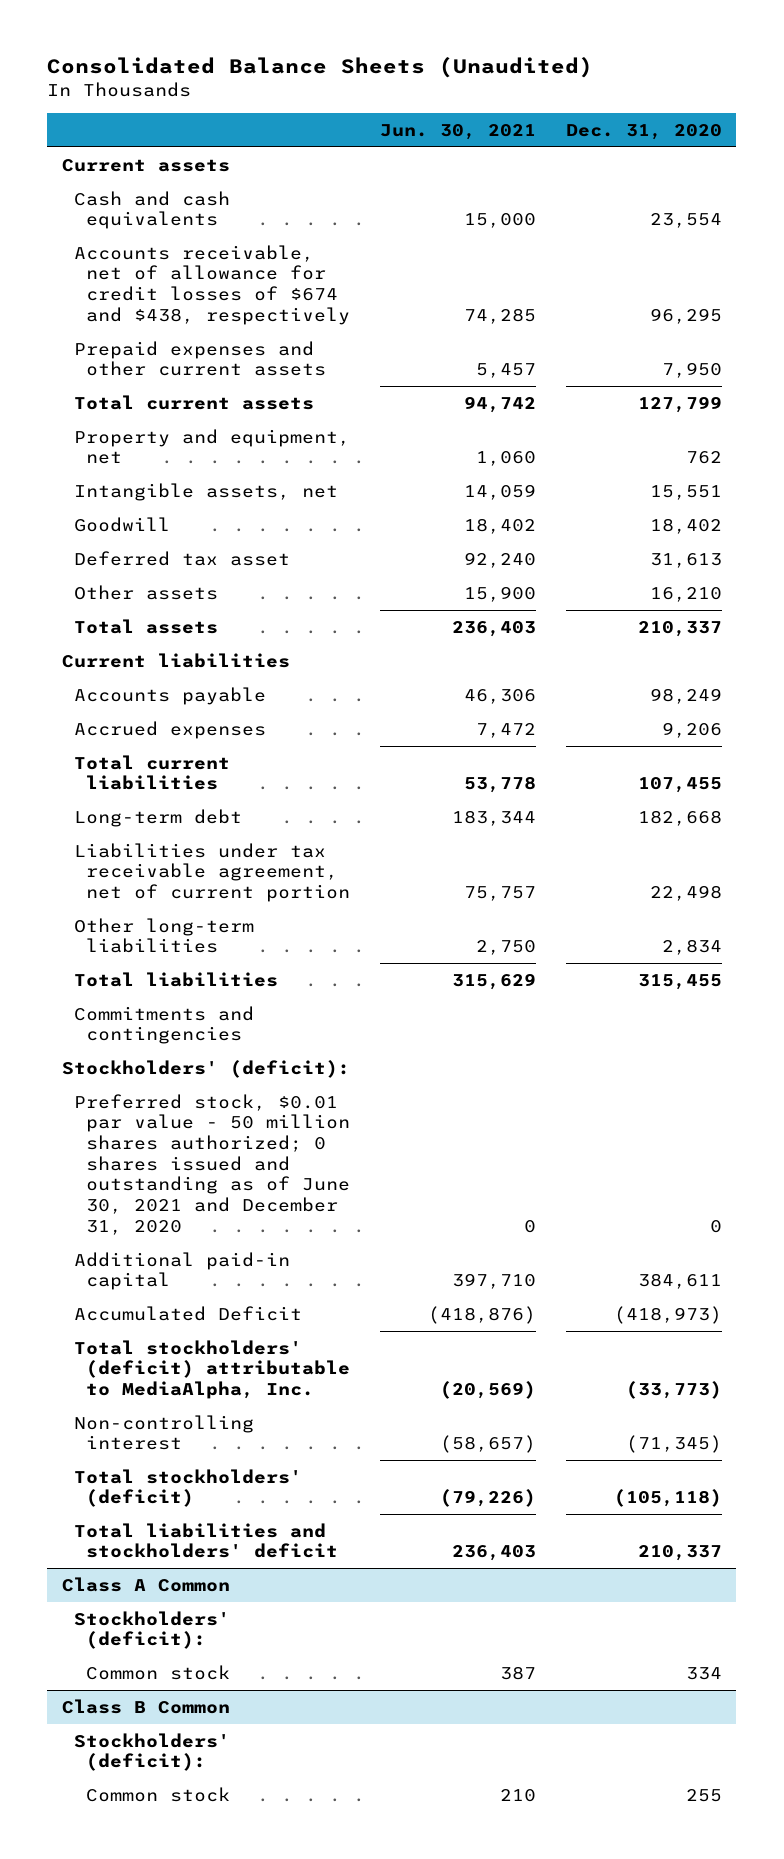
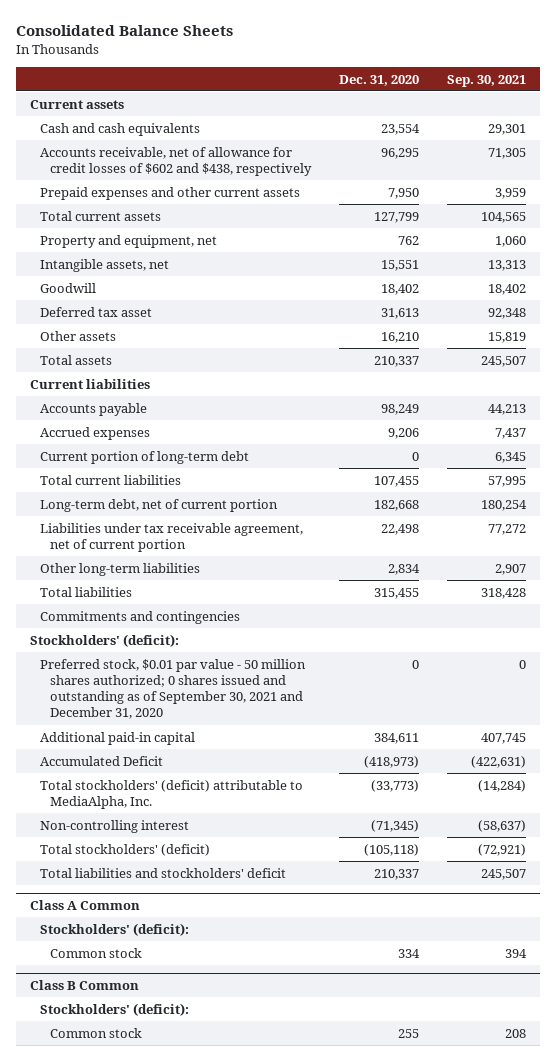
[47,57,594,79] Consolidated Balance Sheets (Unaudited) -> [16,25,234,37] Consolidated Balance Sheets
[379,123,536,140] Jun. 30, 2021 -> none
none -> [447,74,527,87] Sep. 30, 2021
[74,244,351,325] Accounts receivable, net of allowance for credit losses of $674 and $438, respectively -> [40,146,312,176] Accounts receivable, net of allowance for credit losses of $602 and $438, respectively
none -> [40,450,250,464] Current portion of long-term debt
[74,808,243,827] Long-term debt -> [40,498,279,512] Long-term debt, net of current portion
[74,1093,351,1235] Preferred stock, $0.01 par value - 50 million shares authorized; 0 shares issued and outstanding as of June 30, 2021 and December 31, 2020 -> [40,658,307,720] Preferred stock, $0.01 par value - 50 million shares authorized; 0 shares issued and outstanding as of September 30, 2021 and December 31, 2020

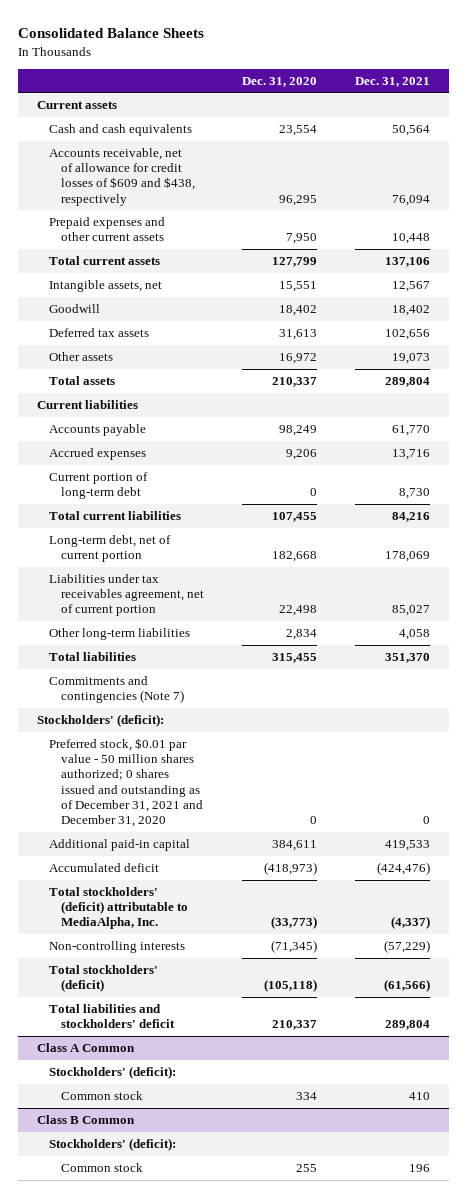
[447,74,527,87] Sep. 30, 2021 -> none
none -> [354,76,430,87] Dec. 31, 2021
[40,146,312,176] Accounts receivable, net of allowance for credit losses of $602 and $438, respectively -> [49,147,196,206] Accounts receivable, net of allowance for credit losses of $609 and $438, respectively
[40,234,218,248] Property and equipment, net -> none
[40,306,153,317] Deferred tax asset -> [49,327,150,337] Deferred tax assets
[381,331,420,343] 16,210 -> [279,352,318,364] 16,972
[40,522,304,552] Liabilities under tax receivable agreement, net of current portion -> [49,573,205,617] Liabilities under tax receivables agreement, net of current portion
[40,610,241,624] Commitments and contingencies -> [49,675,185,704] Commitments and contingencies (Note 7)
[40,658,307,720] Preferred stock, $0.01 par value - 50 million shares authorized; 0 shares issued and outstanding as of September 30, 2021 and December 31, 2020 -> [49,737,204,828] Preferred stock, $0.01 par value - 50 million shares authorized; 0 shares issued and outstanding as of December 31, 2021 and December 31, 2020
[40,755,164,766] Accumulated Deficit -> [49,862,160,872] Accumulated deficit
[40,819,190,833] Non-controlling interest -> [49,940,186,953] Non-controlling interests

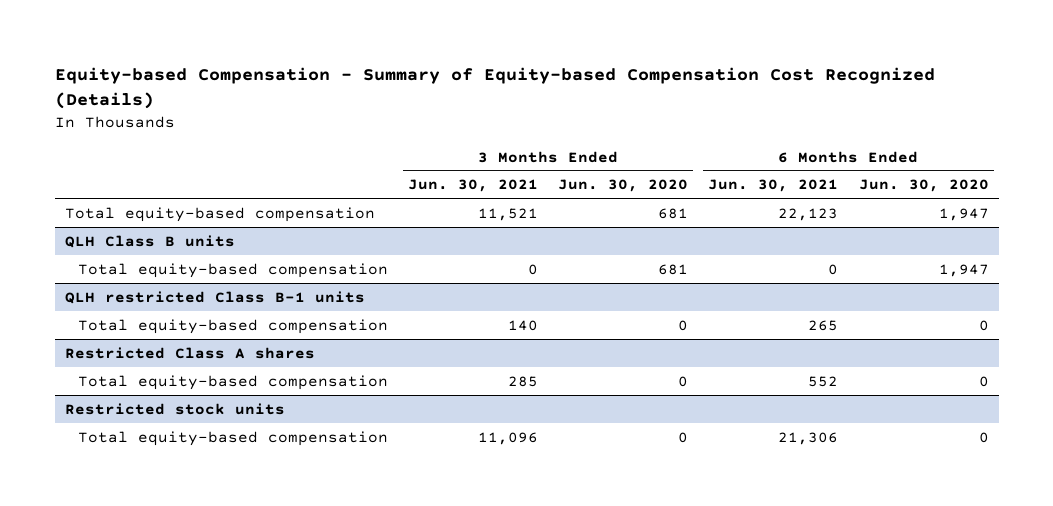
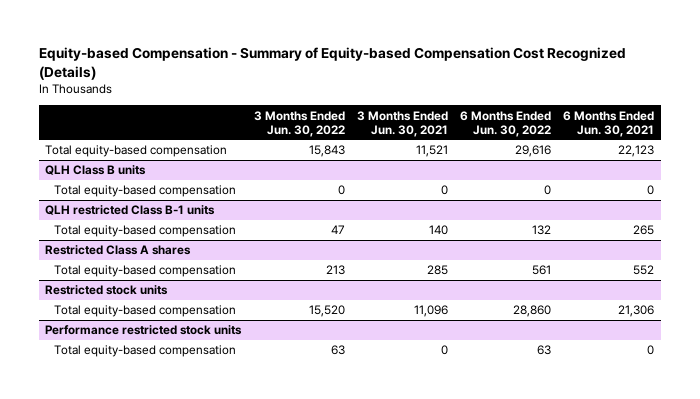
[558,179,689,193] Jun. 30, 2020 -> none
[858,179,989,193] Jun. 30, 2020 -> none
none -> [253,110,345,137] 3 Months Ended Jun. 30, 2022
none -> [460,110,552,137] 6 Months Ended Jun. 30, 2022
none -> [45,325,243,336] Performance restricted stock units
none -> [54,345,237,358] Total equity-based compensation

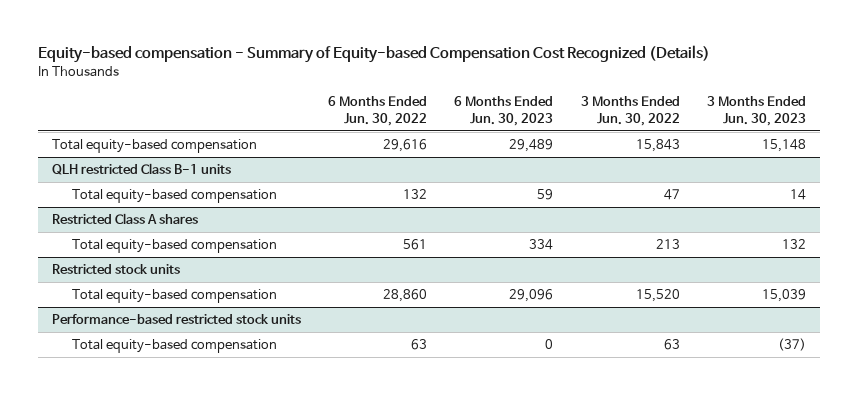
[39,46,627,80] Equity-based Compensation - Summary of Equity-based Compensation Cost Recognized (Details) -> [37,45,710,64] Equity-based compensation - Summary of Equity-based Compensation Cost Recognized (Details)
[356,110,448,137] 3 Months Ended Jun. 30, 2021 -> none
[563,110,655,137] 6 Months Ended Jun. 30, 2021 -> none
none -> [454,96,554,126] 6 Months Ended Jun. 30, 2023
none -> [707,96,807,126] 3 Months Ended Jun. 30, 2023
[45,165,147,176] QLH Class B units -> none
[54,185,237,198] Total equity-based compensation -> none
[45,325,243,336] Performance restricted stock units -> [51,314,301,325] Performance-based restricted stock units

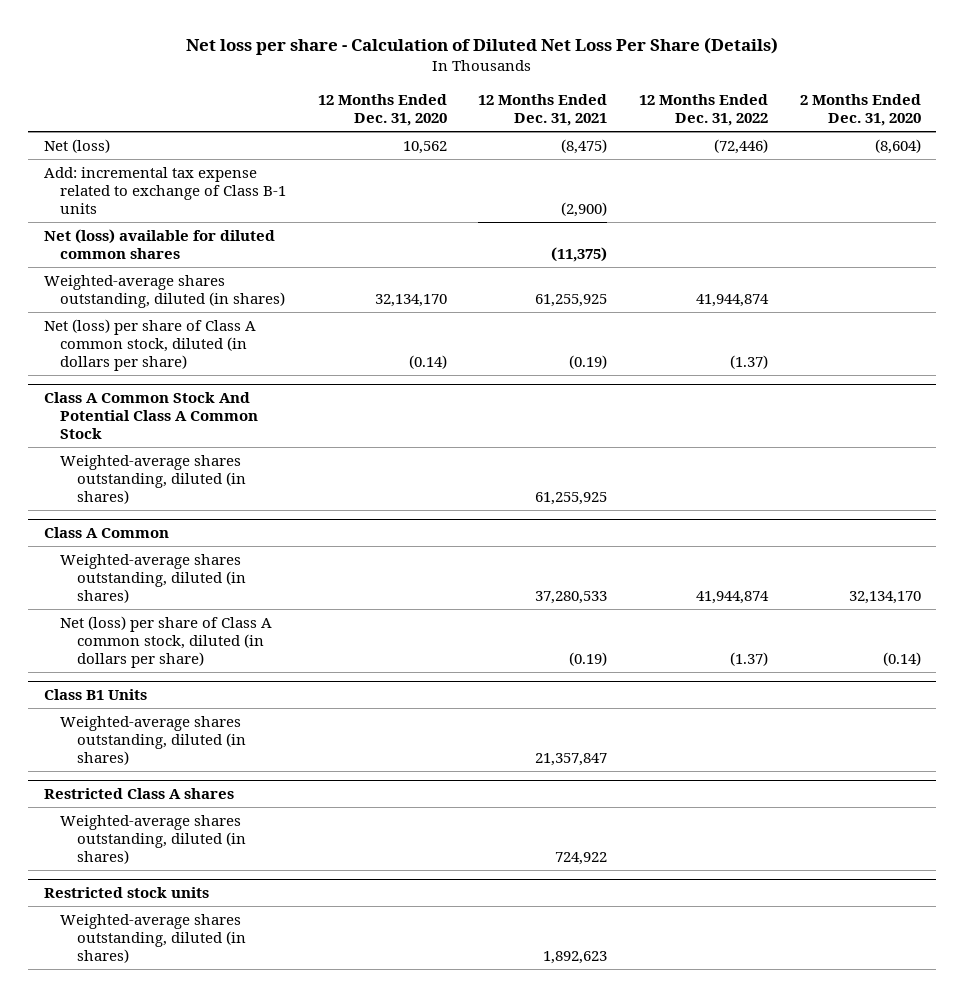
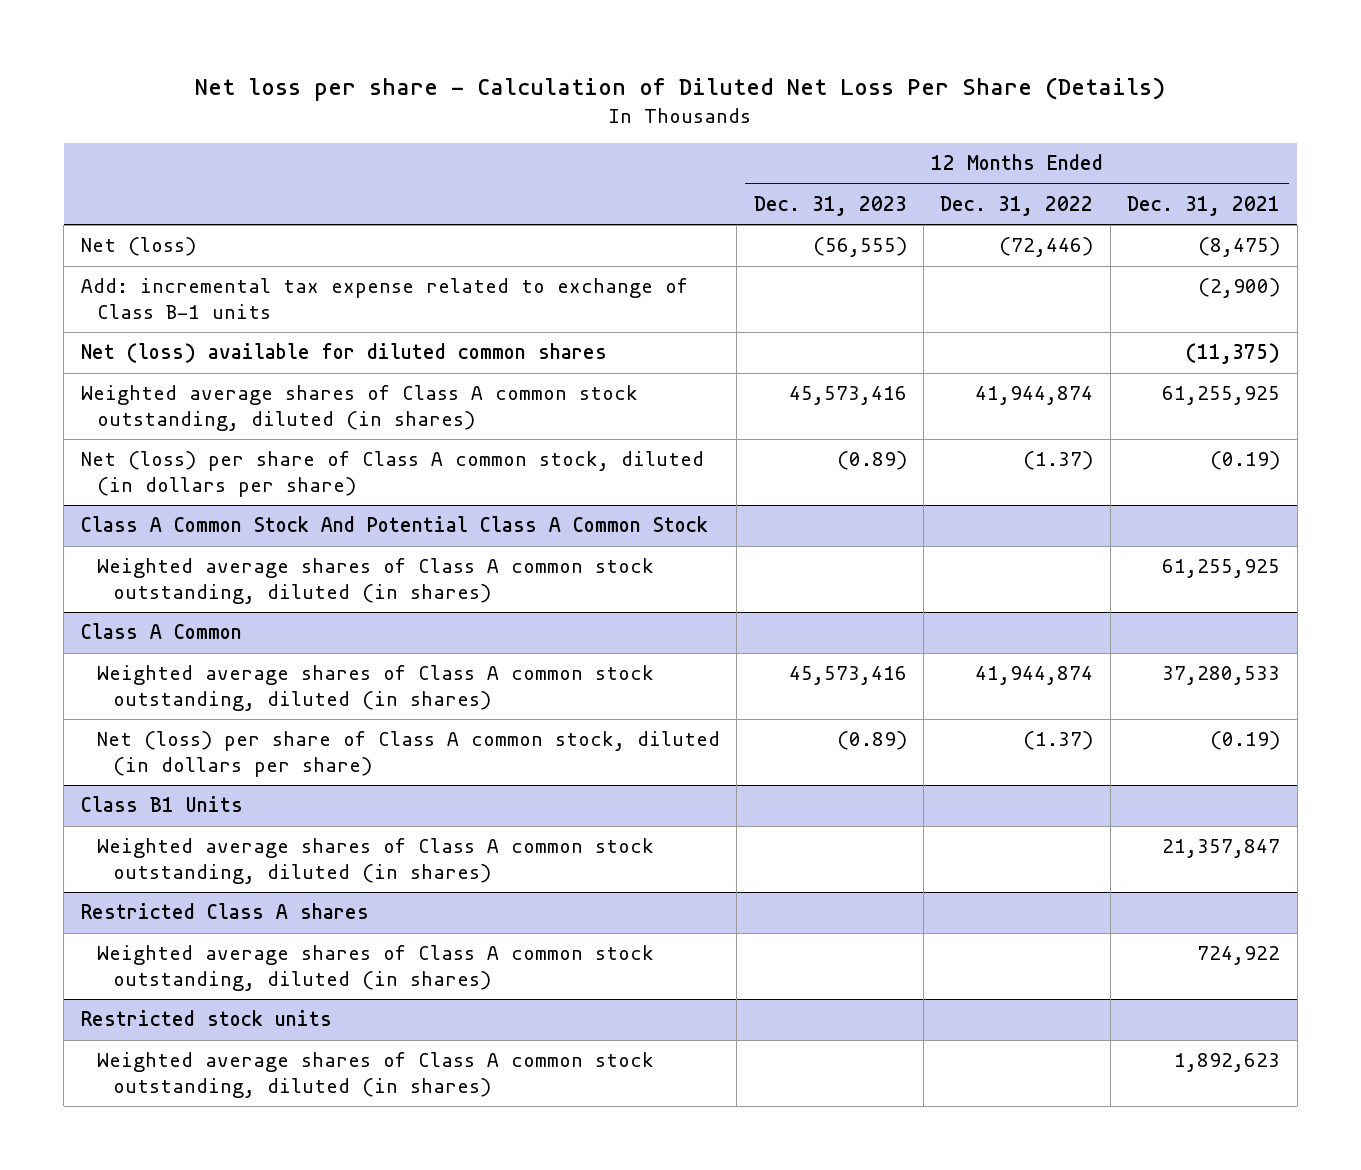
[317,94,447,127] 12 Months Ended Dec. 31, 2020 -> none
[799,94,921,127] 2 Months Ended Dec. 31, 2020 -> none
none -> [753,196,907,217] Dec. 31, 2023
[43,274,286,308] Weighted-average shares outstanding, diluted (in shares) -> [80,385,638,431] Weighted average shares of Class A common stock outstanding, diluted (in shares)
[60,454,246,505] Weighted-average shares outstanding, diluted (in shares) -> [96,558,654,604] Weighted average shares of Class A common stock outstanding, diluted (in shares)
[60,553,246,604] Weighted-average shares outstanding, diluted (in shares) -> [96,665,654,711] Weighted average shares of Class A common stock outstanding, diluted (in shares)
[60,715,246,766] Weighted-average shares outstanding, diluted (in shares) -> [96,838,654,884] Weighted average shares of Class A common stock outstanding, diluted (in shares)
[60,814,246,865] Weighted-average shares outstanding, diluted (in shares) -> [96,945,654,991] Weighted average shares of Class A common stock outstanding, diluted (in shares)
[60,913,246,964] Weighted-average shares outstanding, diluted (in shares) -> [96,1052,654,1098] Weighted average shares of Class A common stock outstanding, diluted (in shares)

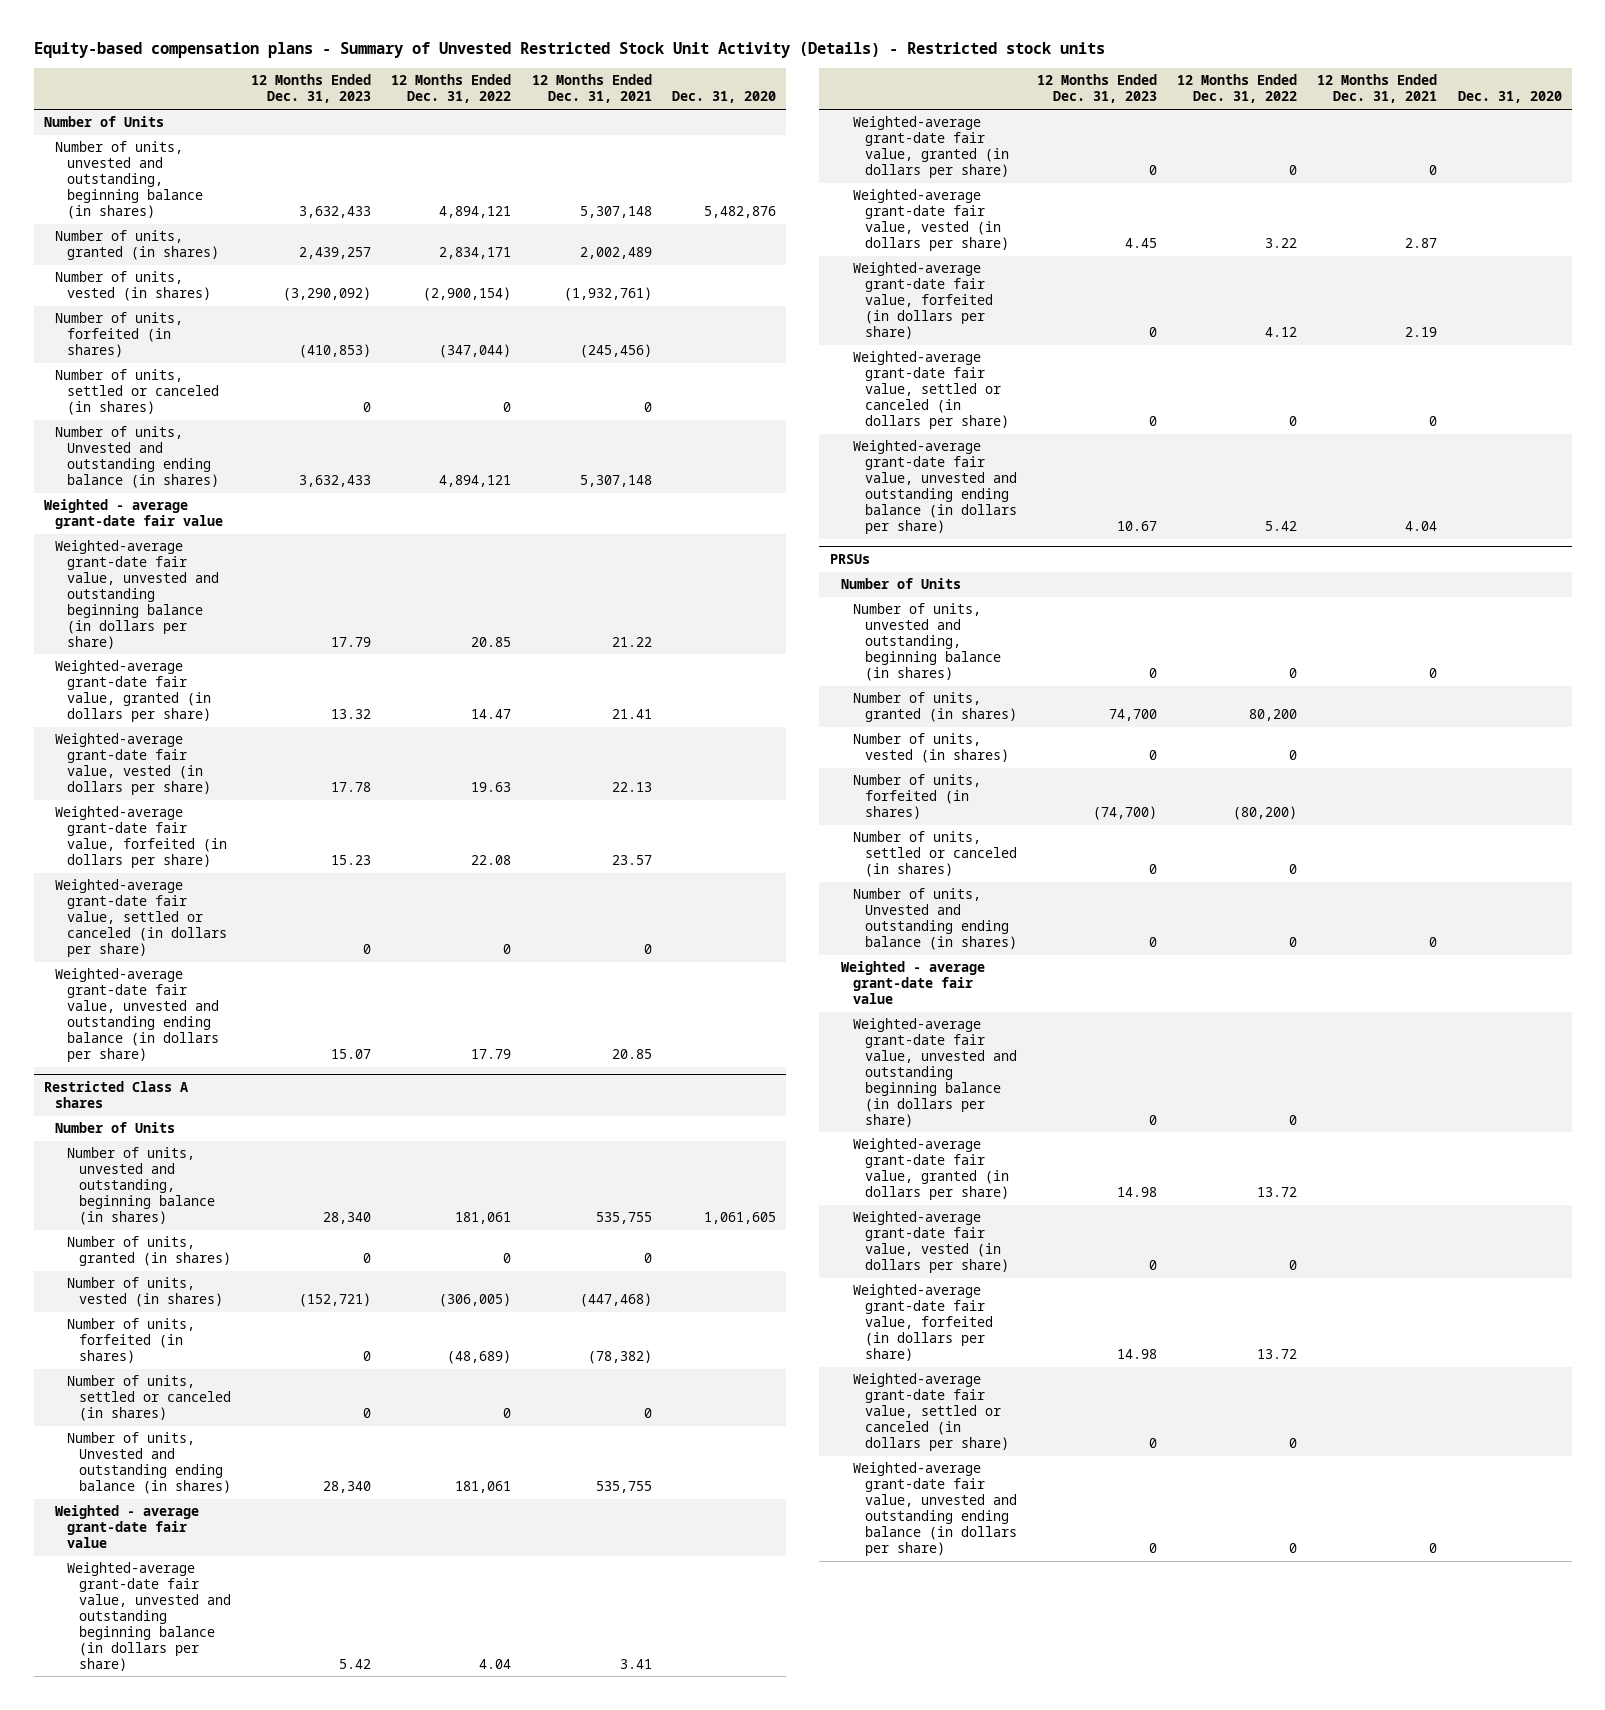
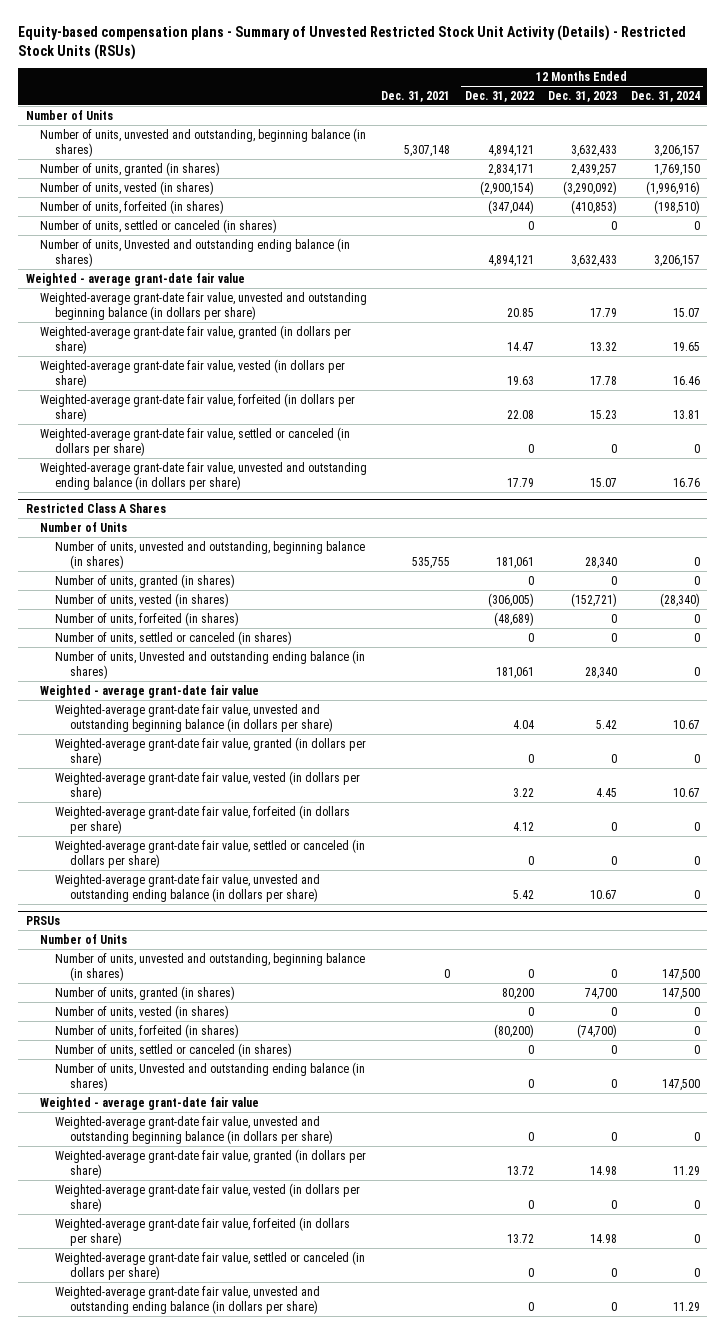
[33,42,1105,59] Equity-based compensation plans - Summary of Unvested Restricted Stock Unit Activity (Details) - Restricted stock units -> [18,25,687,60] Equity-based compensation plans - Summary of Unvested Restricted Stock Unit Activity (Details) - Restricted Stock Units (RSUs)
[531,74,652,104] 12 Months Ended Dec. 31, 2021 -> none
[671,91,776,104] Dec. 31, 2020 -> none
none -> [381,90,451,102] Dec. 31, 2021
none -> [630,90,700,102] Dec. 31, 2024
[43,1081,188,1109] Restricted Class A shares -> [25,503,166,514] Restricted Class A Shares

